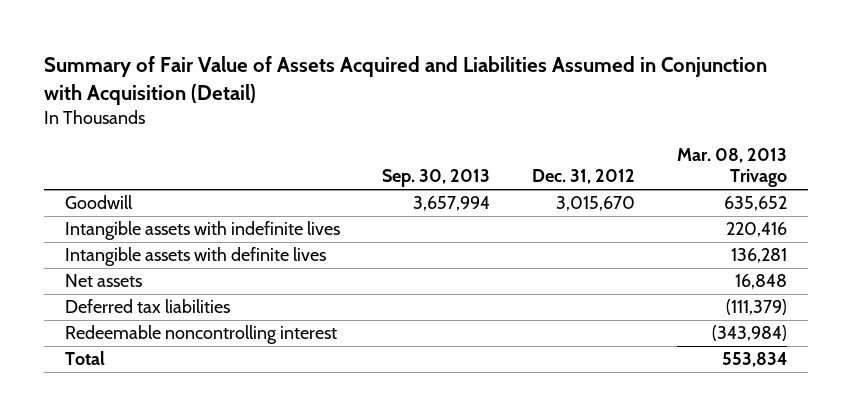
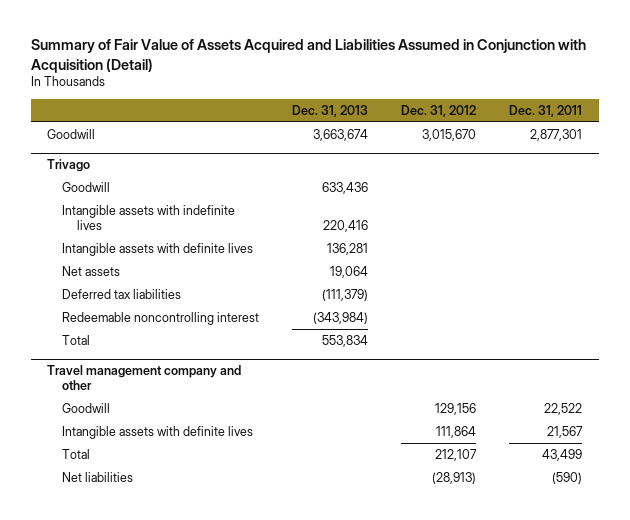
[382,169,491,188] Sep. 30, 2013 -> none
[676,147,787,188] Mar. 08, 2013 Trivago -> none
none -> [292,104,369,117] Dec. 31, 2013
none -> [509,104,583,117] Dec. 31, 2011
[65,221,341,241] Intangible assets with indefinite lives -> none
[65,247,327,267] Intangible assets with definite lives -> none
[65,274,143,288] Net assets -> none
[65,299,231,314] Deferred tax liabilities -> none
[65,325,338,345] Redeemable noncontrolling interest -> none
[65,351,106,366] Total -> none
none -> [47,159,91,173] Trivago
none -> [62,181,111,192] Goodwill
none -> [62,204,236,230] Intangible assets with indefinite lives
none -> [62,242,254,256] Intangible assets with definite lives
none -> [62,265,121,276] Net assets
none -> [62,288,182,299] Deferred tax liabilities
none -> [62,311,260,325] Redeemable noncontrolling interest
none -> [62,334,91,345] Total
none -> [47,365,242,391] Travel management company and other
none -> [62,402,111,413] Goodwill
none -> [62,425,254,439] Intangible assets with definite lives
none -> [62,448,91,459] Total
none -> [62,471,134,482] Net liabilities

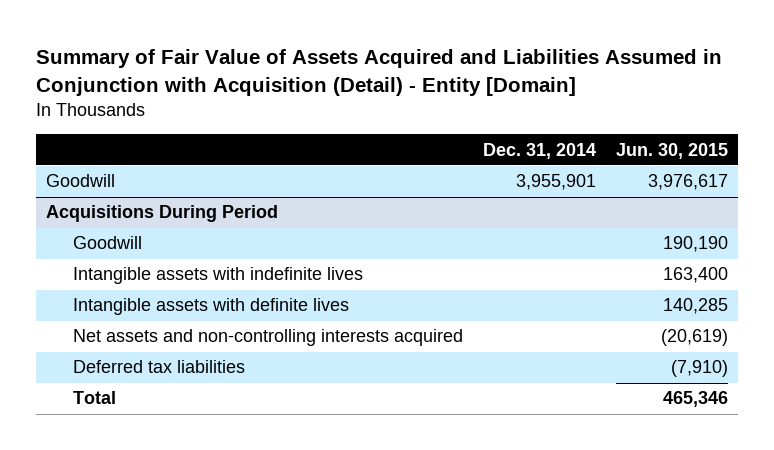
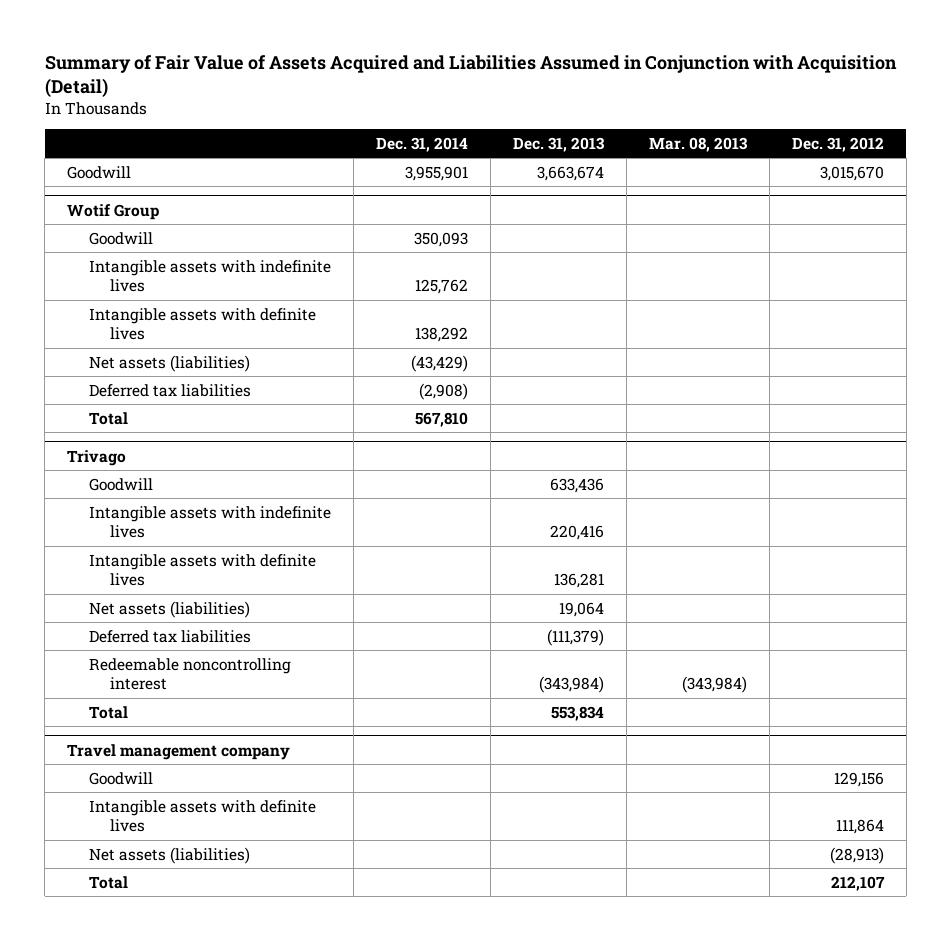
[36,49,723,97] Summary of Fair Value of Assets Acquired and Liabilities Assumed in Conjunction with Acquisition (Detail) - Entity [Domain] -> [44,54,897,97] Summary of Fair Value of Assets Acquired and Liabilities Assumed in Conjunction with Acquisition (Detail)
[615,142,728,159] Jun. 30, 2015 -> none
none -> [512,136,605,152] Dec. 31, 2013
none -> [648,136,748,152] Mar. 08, 2013
none -> [791,136,884,152] Dec. 31, 2012
[46,205,279,223] Acquisitions During Period -> none
[72,236,142,250] Goodwill -> none
[72,267,363,285] Intangible assets with indefinite lives -> none
[72,298,349,316] Intangible assets with definite lives -> none
[72,329,463,347] Net assets and non-controlling interests acquired -> none
[72,360,245,374] Deferred tax liabilities -> none
[72,391,116,405] Total -> none
none -> [67,203,160,220] Wotif Group
none -> [88,231,153,245] Goodwill
none -> [88,259,331,293] Intangible assets with indefinite lives
none -> [88,307,316,341] Intangible assets with definite lives
none -> [88,354,250,372] Net assets (liabilities)
none -> [88,383,251,397] Deferred tax liabilities
none -> [88,411,128,425] Total
none -> [67,449,127,466] Trivago
none -> [88,477,153,491] Goodwill
none -> [88,505,331,539] Intangible assets with indefinite lives
none -> [88,553,316,587] Intangible assets with definite lives
none -> [88,600,250,618] Net assets (liabilities)
none -> [88,629,251,643] Deferred tax liabilities
none -> [88,657,291,691] Redeemable noncontrolling interest
none -> [88,705,128,719] Total
none -> [67,743,291,760] Travel management company
none -> [88,771,153,785] Goodwill
none -> [88,799,316,833] Intangible assets with definite lives
none -> [88,846,250,864] Net assets (liabilities)
none -> [88,875,128,889] Total

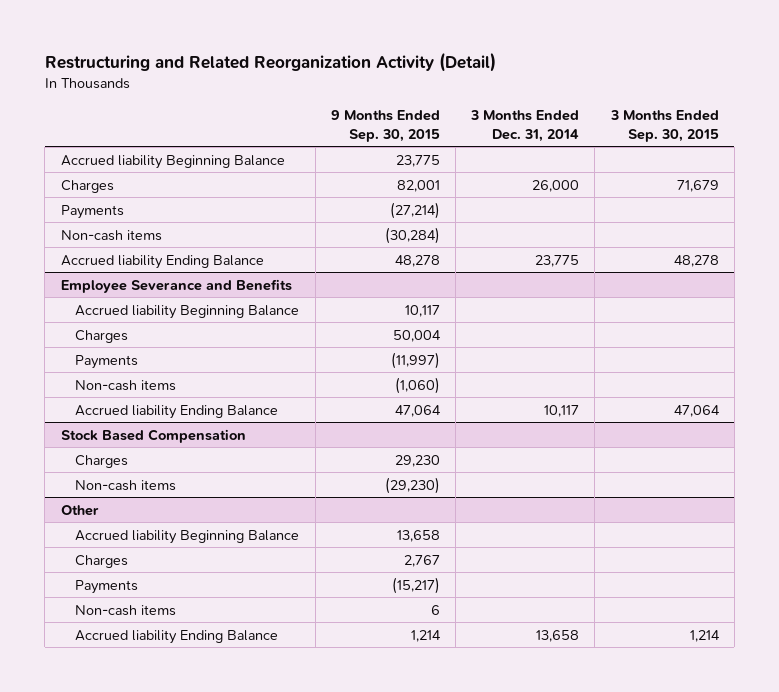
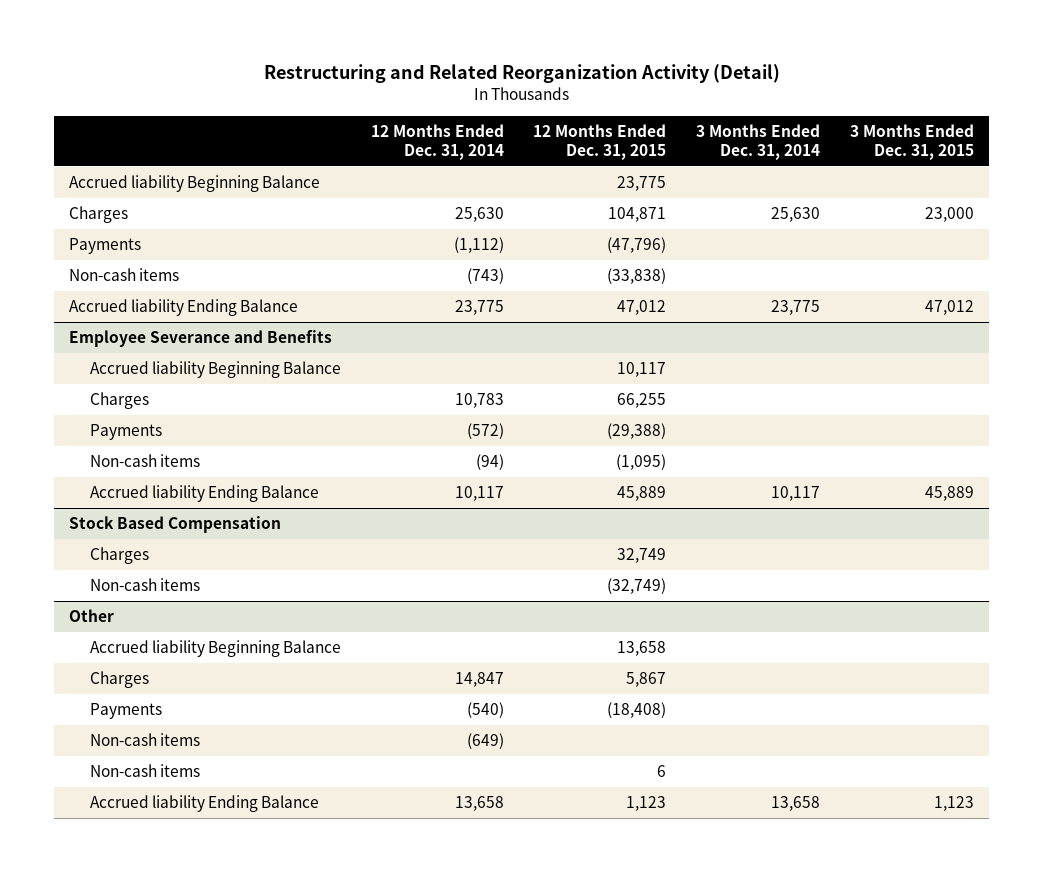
[330,109,440,142] 9 Months Ended Sep. 30, 2015 -> none
[609,109,719,142] 3 Months Ended Sep. 30, 2015 -> none
none -> [370,123,504,160] 12 Months Ended Dec. 31, 2014
none -> [533,123,667,160] 12 Months Ended Dec. 31, 2015
none -> [849,123,974,160] 3 Months Ended Dec. 31, 2015
[532,179,580,192] 26,000 -> [771,207,821,223] 25,630
none -> [89,764,200,778] Non-cash items

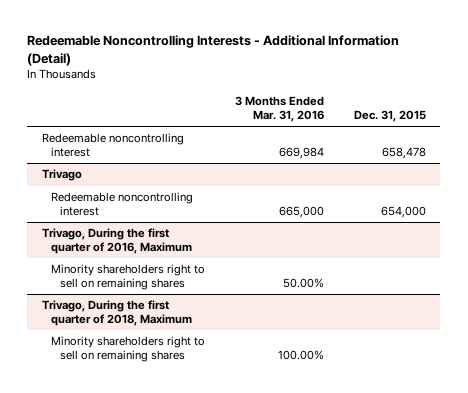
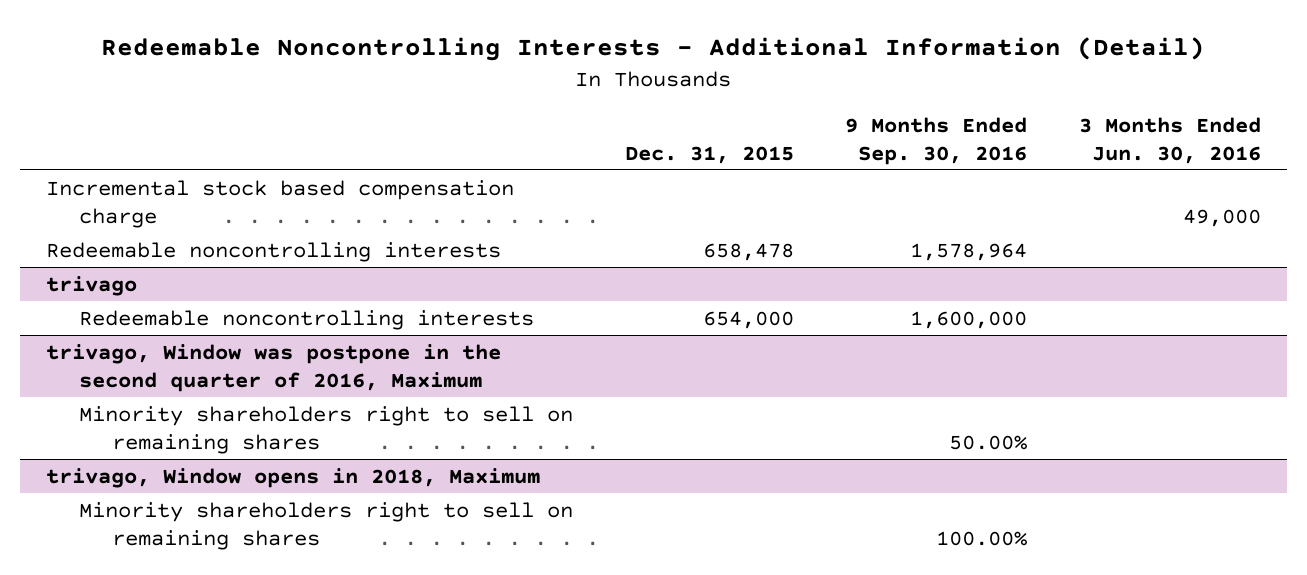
[234,96,324,123] 3 Months Ended Mar. 31, 2016 -> none
none -> [845,116,1028,165] 9 Months Ended Sep. 30, 2016
none -> [1078,116,1261,164] 3 Months Ended Jun. 30, 2016
[42,228,193,255] Trivago, During the first quarter of 2016, Maximum -> none
[51,264,206,291] Minority shareholders right to sell on remaining shares -> none
[42,300,193,327] Trivago, During the first quarter of 2018, Maximum -> none
[51,336,206,363] Minority shareholders right to sell on remaining shares -> none
none -> [45,179,514,228] Incremental stock based compensation charge
[42,133,185,158] Redeemable noncontrolling interest -> [45,241,501,262] Redeemable noncontrolling interests
[42,169,83,182] Trivago -> [45,275,137,296] trivago
[51,192,194,217] Redeemable noncontrolling interest -> [78,309,534,330] Redeemable noncontrolling interests
none -> [45,343,501,392] trivago, Window was postpone in the second quarter of 2016, Maximum
none -> [78,405,573,454] Minority shareholders right to sell on remaining shares
none -> [45,467,540,488] trivago, Window opens in 2018, Maximum
none -> [78,501,573,550] Minority shareholders right to sell on remaining shares

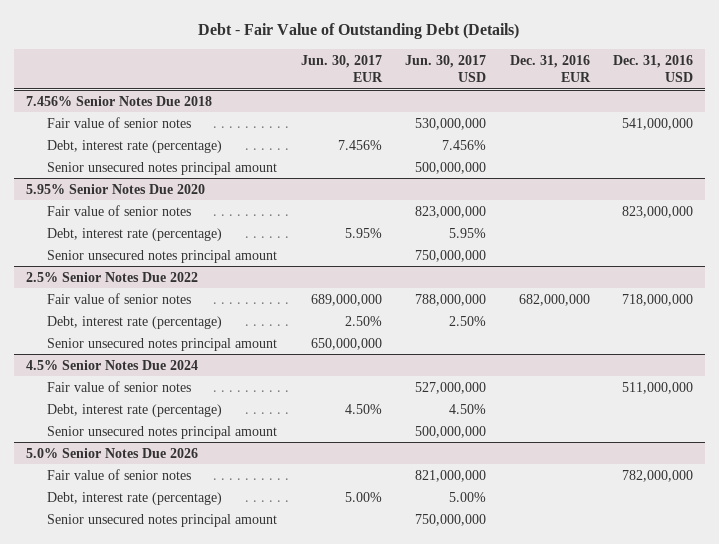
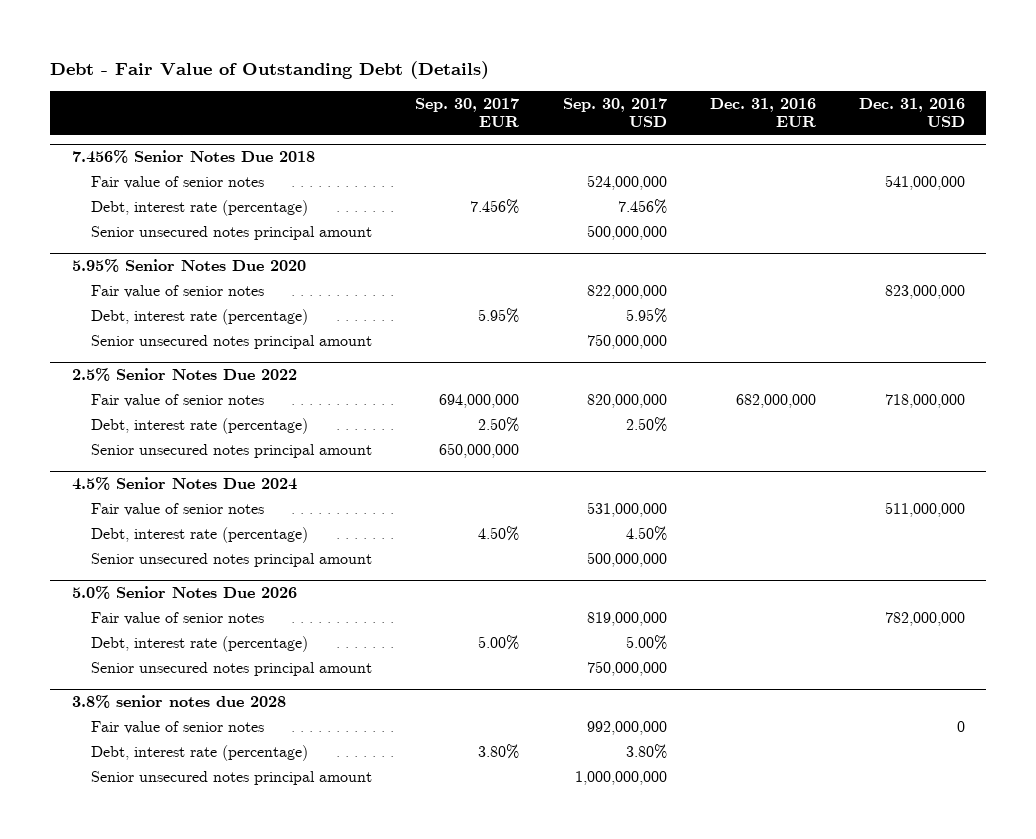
[300,54,383,83] Jun. 30, 2017 EUR -> none
[405,54,487,83] Jun. 30, 2017 USD -> none
none -> [415,97,520,128] Sep. 30, 2017 EUR
none -> [562,97,667,128] Sep. 30, 2017 USD
none -> [71,695,286,709] 3.8% senior notes due 2028
none -> [91,720,265,734] Fair value of senior notes
none -> [91,744,309,761] Debt, interest rate (percentage)
none -> [91,770,373,785] Senior unsecured notes principal amount

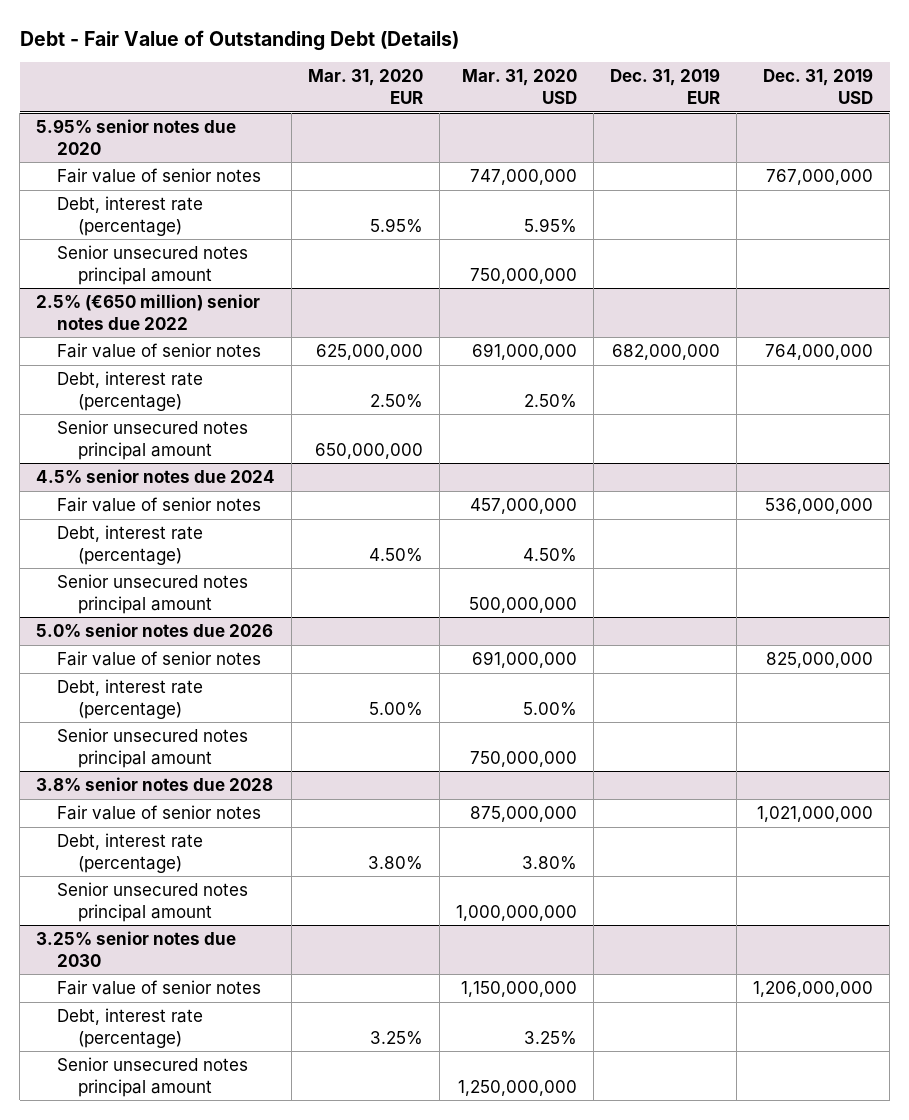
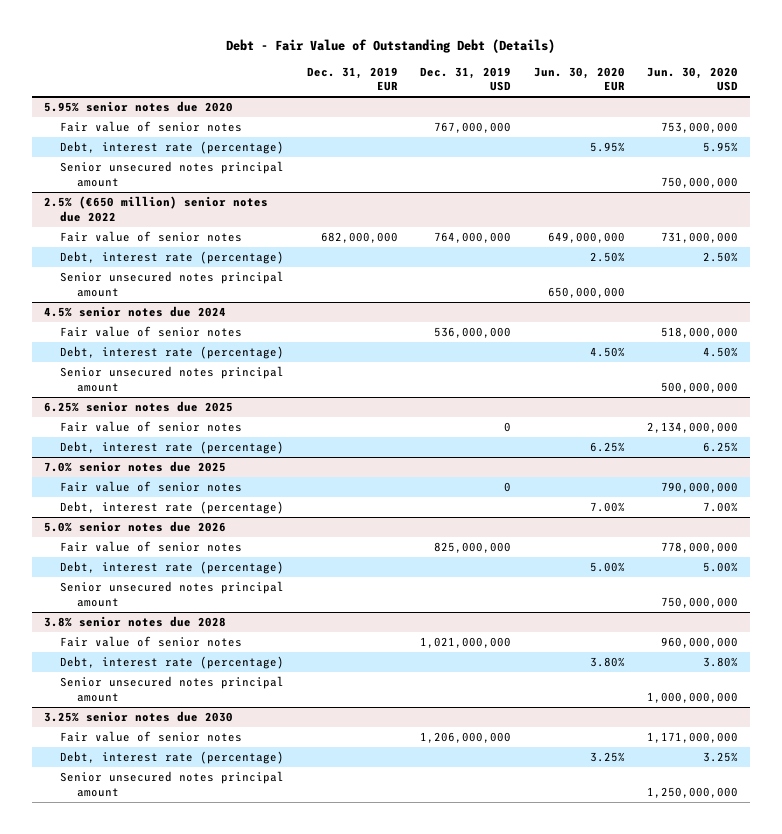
[308,69,424,105] Mar. 31, 2020 EUR -> none
[462,69,578,105] Mar. 31, 2020 USD -> none
none -> [533,66,625,92] Jun. 30, 2020 EUR
none -> [647,66,739,92] Jun. 30, 2020 USD
none -> [43,401,233,413] 6.25% senior notes due 2025
none -> [60,421,243,433] Fair value of senior notes
none -> [60,441,285,455] Debt, interest rate (percentage)
none -> [43,461,226,473] 7.0% senior notes due 2025
none -> [60,481,243,493] Fair value of senior notes
none -> [60,501,285,515] Debt, interest rate (percentage)

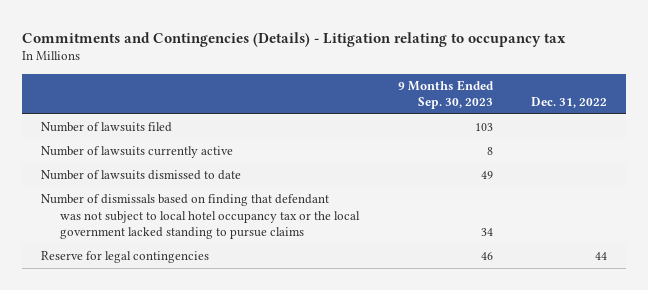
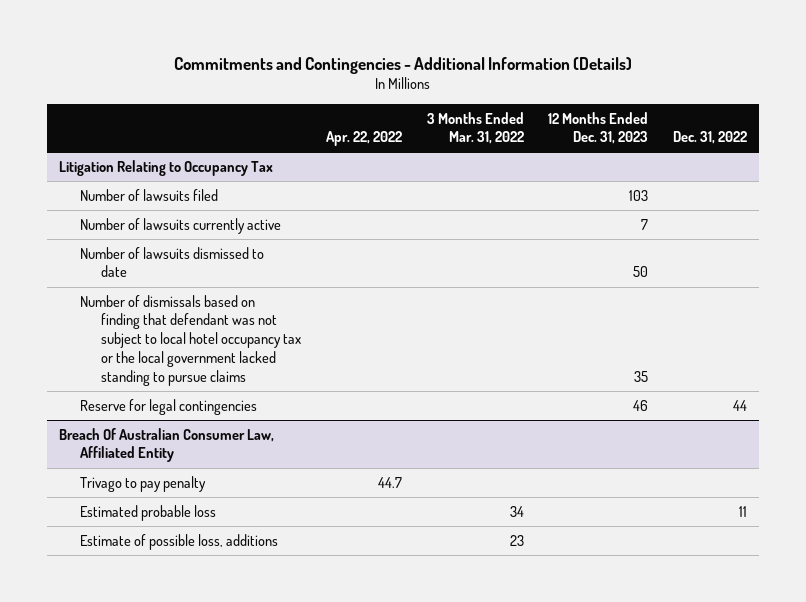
[22,31,567,47] Commitments and Contingencies (Details) - Litigation relating to occupancy tax -> [174,56,633,74] Commitments and Contingencies - Additional Information (Details)
[397,79,494,110] 9 Months Ended Sep. 30, 2023 -> none
none -> [326,131,403,147] Apr. 22, 2022
none -> [426,111,524,145] 3 Months Ended Mar. 31, 2022
none -> [548,111,649,145] 12 Months Ended Dec. 31, 2023
none -> [59,159,274,176] Litigation Relating to Occupancy Tax
none -> [59,427,275,463] Breach Of Australian Consumer Law, Affiliated Entity
none -> [80,475,207,492] Trivago to pay penalty
none -> [80,504,217,521] Estimated probable loss
none -> [80,533,279,550] Estimate of possible loss, additions

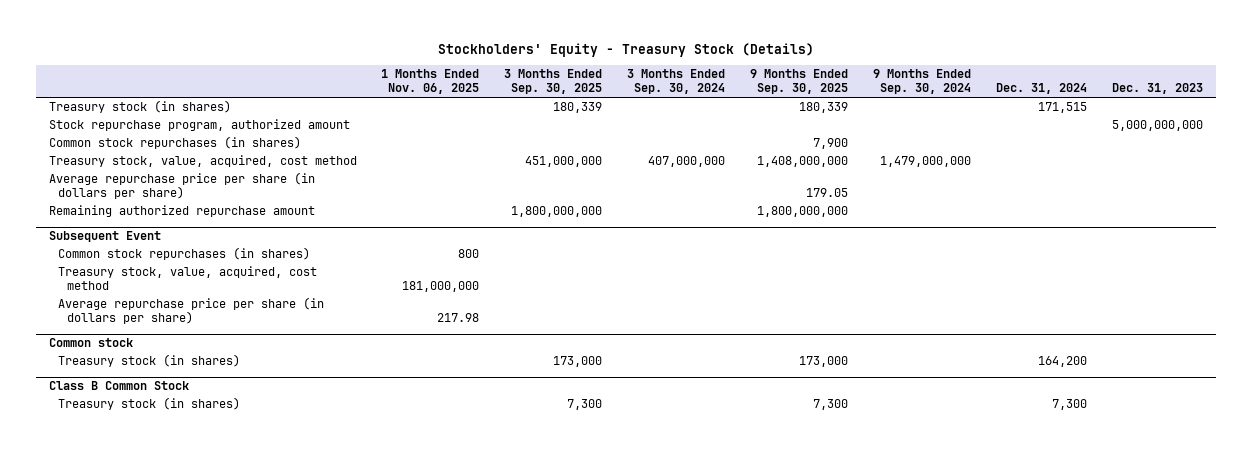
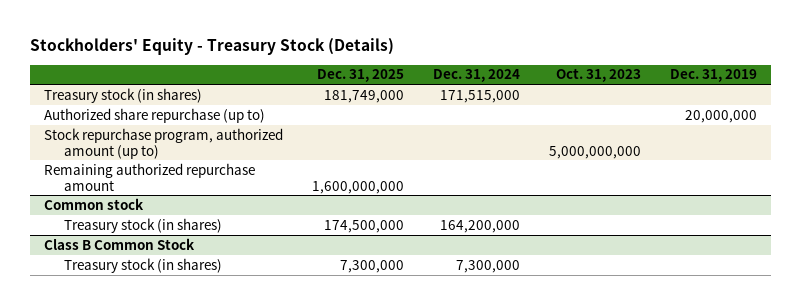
[381,69,480,95] 1 Months Ended Nov. 06, 2025 -> none
[504,69,603,95] 3 Months Ended Sep. 30, 2025 -> none
[627,69,726,95] 3 Months Ended Sep. 30, 2024 -> none
[750,69,849,95] 9 Months Ended Sep. 30, 2025 -> none
[873,69,972,95] 9 Months Ended Sep. 30, 2024 -> none
[1112,83,1204,95] Dec. 31, 2023 -> none
none -> [317,69,405,83] Dec. 31, 2025
none -> [555,68,641,83] Oct. 31, 2023
none -> [669,69,757,83] Dec. 31, 2019
[48,136,301,150] Common stock repurchases (in shares) -> none
[48,155,357,168] Treasury stock, value, acquired, cost method -> none
[48,172,315,200] Average repurchase price per share (in dollars per share) -> none
[1038,102,1088,114] 171,515 -> [440,89,521,103] 171,515,000
none -> [44,107,266,123] Authorized share repurchase (up to)
[48,119,350,132] Stock repurchase program, authorized amount -> [44,127,284,159] Stock repurchase program, authorized amount (up to)
[48,231,161,243] Subsequent Event -> none
[57,247,310,261] Common stock repurchases (in shares) -> none
[57,266,317,291] Treasury stock, value, acquired, cost method -> none
[57,297,324,325] Average repurchase price per share (in dollars per share) -> none
[1038,356,1088,368] 164,200 -> [440,219,521,233] 164,200,000
[1052,399,1088,411] 7,300 -> [456,259,521,273] 7,300,000

